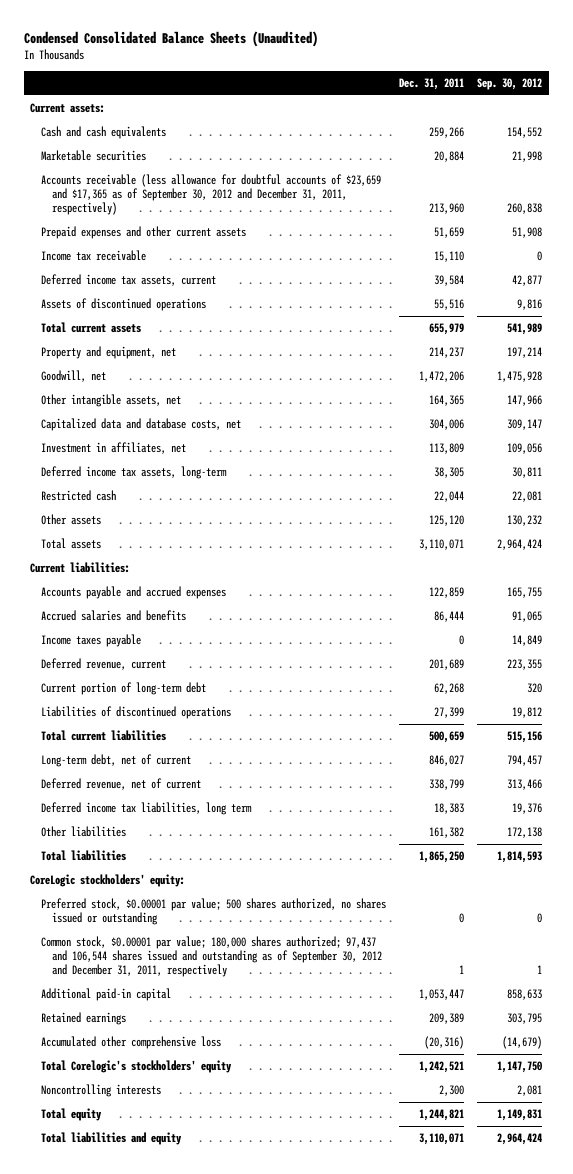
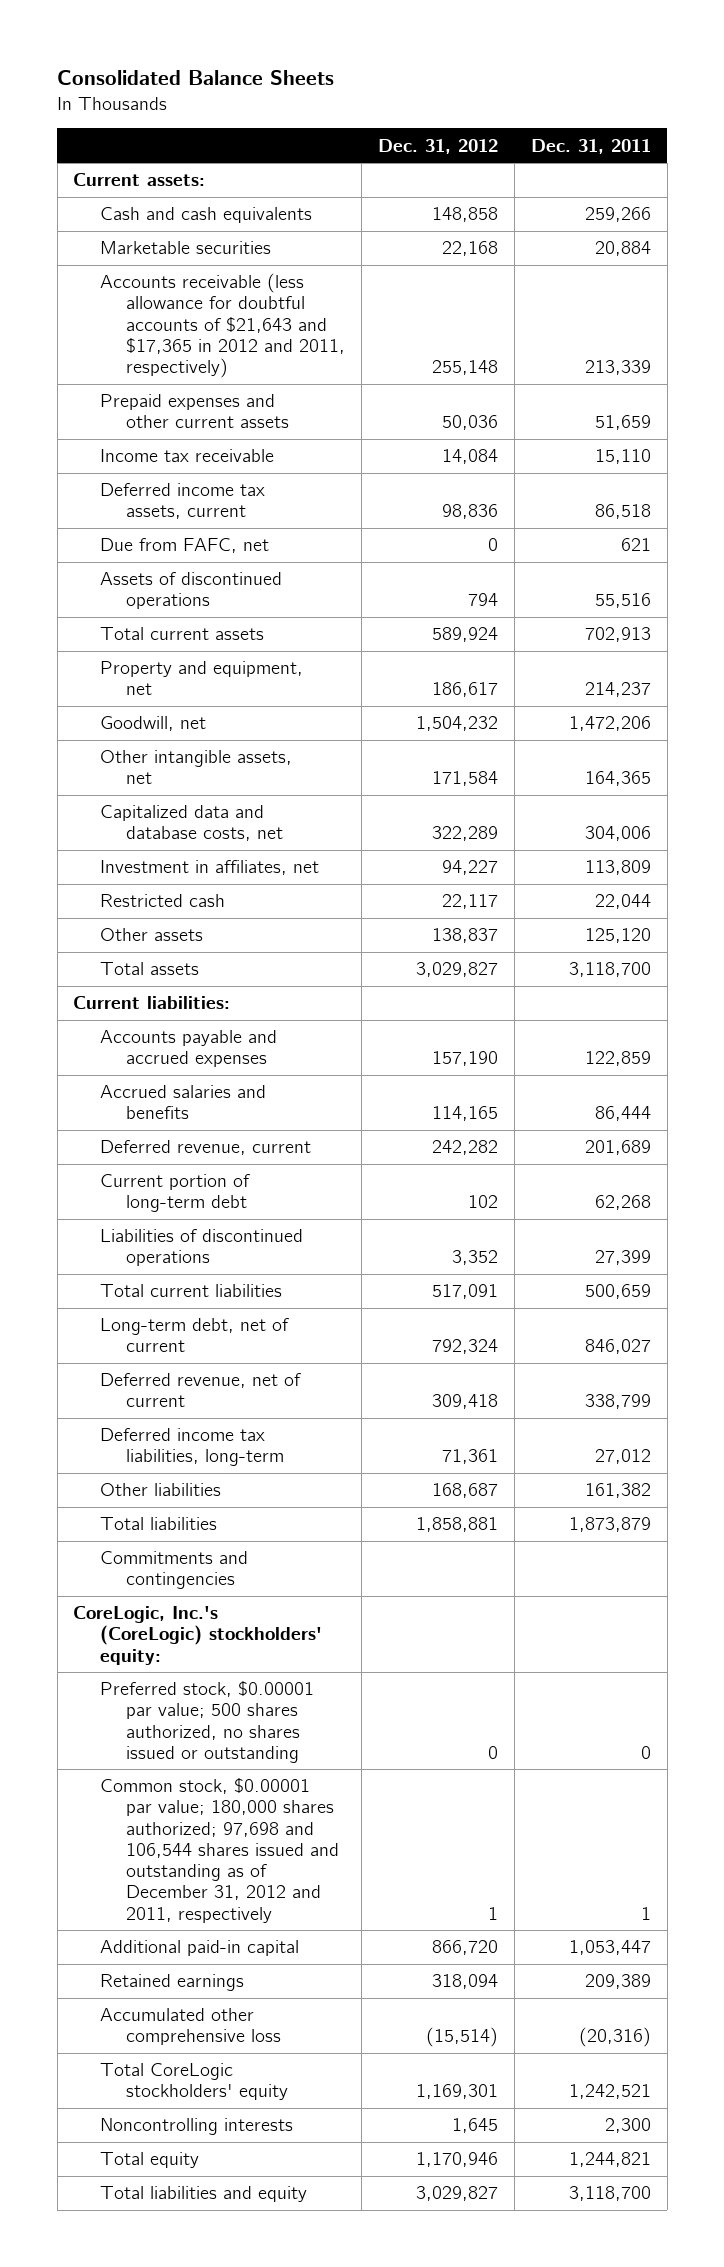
[23,30,318,47] Condensed Consolidated Balance Sheets (Unaudited) -> [57,70,335,86] Consolidated Balance Sheets
[477,78,543,91] Sep. 30, 2012 -> none
none -> [377,138,498,154] Dec. 31, 2012
[40,174,381,216] Accounts receivable (less allowance for doubtful accounts of $23,659 and $17,365 as of September 30, 2012 and December 31, 2011, respectively) -> [99,273,346,379] Accounts receivable (less allowance for doubtful accounts of $21,643 and $17,365 in 2012 and 2011, respectively)
[429,203,465,215] 213,960 -> [584,360,651,376] 213,339
[434,275,465,287] 39,584 -> [594,504,651,520] 86,518
none -> [99,538,269,554] Due from FAFC, net
[429,323,465,336] 655,979 -> [584,627,651,643] 702,913
[40,466,227,480] Deferred income tax assets, long-term -> none
[419,539,465,551] 3,110,071 -> [568,962,651,978] 3,118,700
[40,634,141,648] Income taxes payable -> none
[40,802,252,816] Deferred income tax liabilities, long term -> [99,1428,285,1467] Deferred income tax liabilities, long-term
[434,803,465,815] 18,383 -> [594,1449,651,1465] 27,012
[419,851,465,864] 1,865,250 -> [568,1517,651,1533] 1,873,879
none -> [99,1551,248,1590] Commitments and contingencies
[30,874,186,888] CoreLogic stockholders' equity: -> [73,1606,322,1665] CoreLogic, Inc.'s (CoreLogic) stockholders' equity:
[40,936,382,978] Common stock, $0.00001 par value; 180,000 shares authorized; 97,437 and 106,544 shares issued and outstanding as of September 30, 2012 and December 31, 2011, respectively -> [99,1778,340,1923] Common stock, $0.00001 par value; 180,000 shares authorized; 97,698 and 106,544 shares issued and outstanding as of December 31, 2012 and 2011, respectively
[40,1060,232,1074] Total Corelogic's stockholders' equity -> [99,2063,289,2101] Total CoreLogic stockholders' equity
[419,1133,465,1146] 3,110,071 -> [568,2186,651,2202] 3,118,700

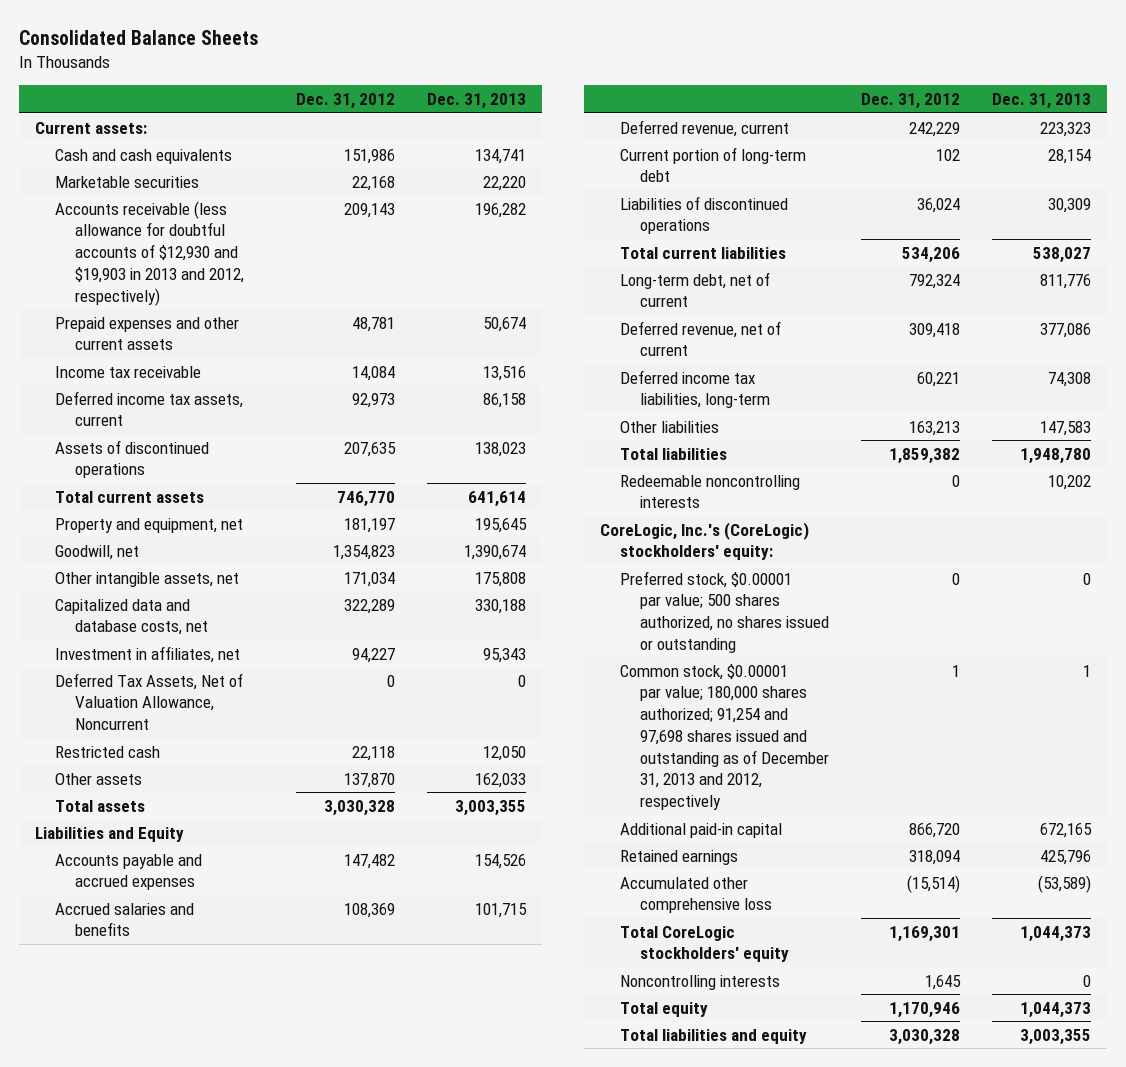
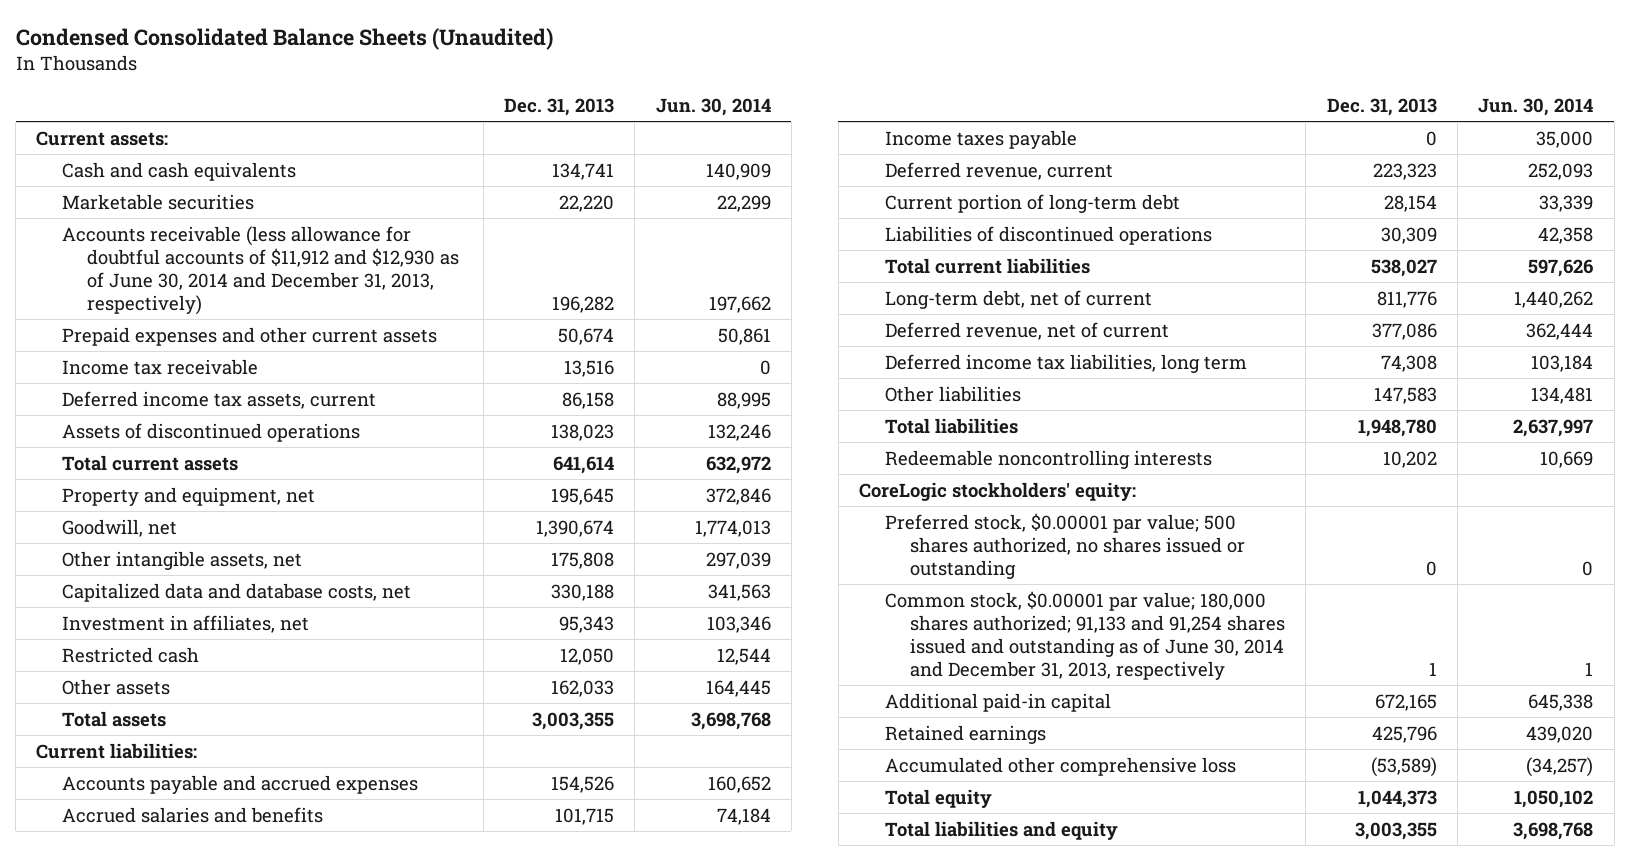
[19,30,259,46] Consolidated Balance Sheets -> [15,27,553,50] Condensed Consolidated Balance Sheets (Unaudited)
[296,92,396,109] Dec. 31, 2012 -> none
none -> [655,97,771,116] Jun. 30, 2014
[55,200,245,306] Accounts receivable (less allowance for doubtful accounts of $12,930 and $19,903 in 2013 and 2012, respectively) -> [61,225,460,315] Accounts receivable (less allowance for doubtful accounts of $11,912 and $12,930 as of June 30, 2014 and December 31, 2013, respectively)
[55,672,244,731] Deferred Tax Assets, Net of Valuation Allowance, Noncurrent -> none
[34,826,184,842] Liabilities and Equity -> none
none -> [36,742,198,759] Current liabilities:
none -> [884,129,1077,149] Income taxes payable
[620,369,771,409] Deferred income tax liabilities, long-term -> [884,353,1247,373] Deferred income tax liabilities, long term
[600,521,810,561] CoreLogic, Inc.'s (CoreLogic) stockholders' equity: -> [859,481,1137,501] CoreLogic stockholders' equity:
[620,663,830,811] Common stock, $0.00001 par value; 180,000 shares authorized; 91,254 and 97,698 shares issued and outstanding as of December 31, 2013 and 2012, respectively -> [884,590,1285,680] Common stock, $0.00001 par value; 180,000 shares authorized; 91,133 and 91,254 shares issued and outstanding as of June 30, 2014 and December 31, 2013, respectively
[620,925,790,963] Total CoreLogic stockholders' equity -> none
[620,974,781,990] Noncontrolling interests -> none

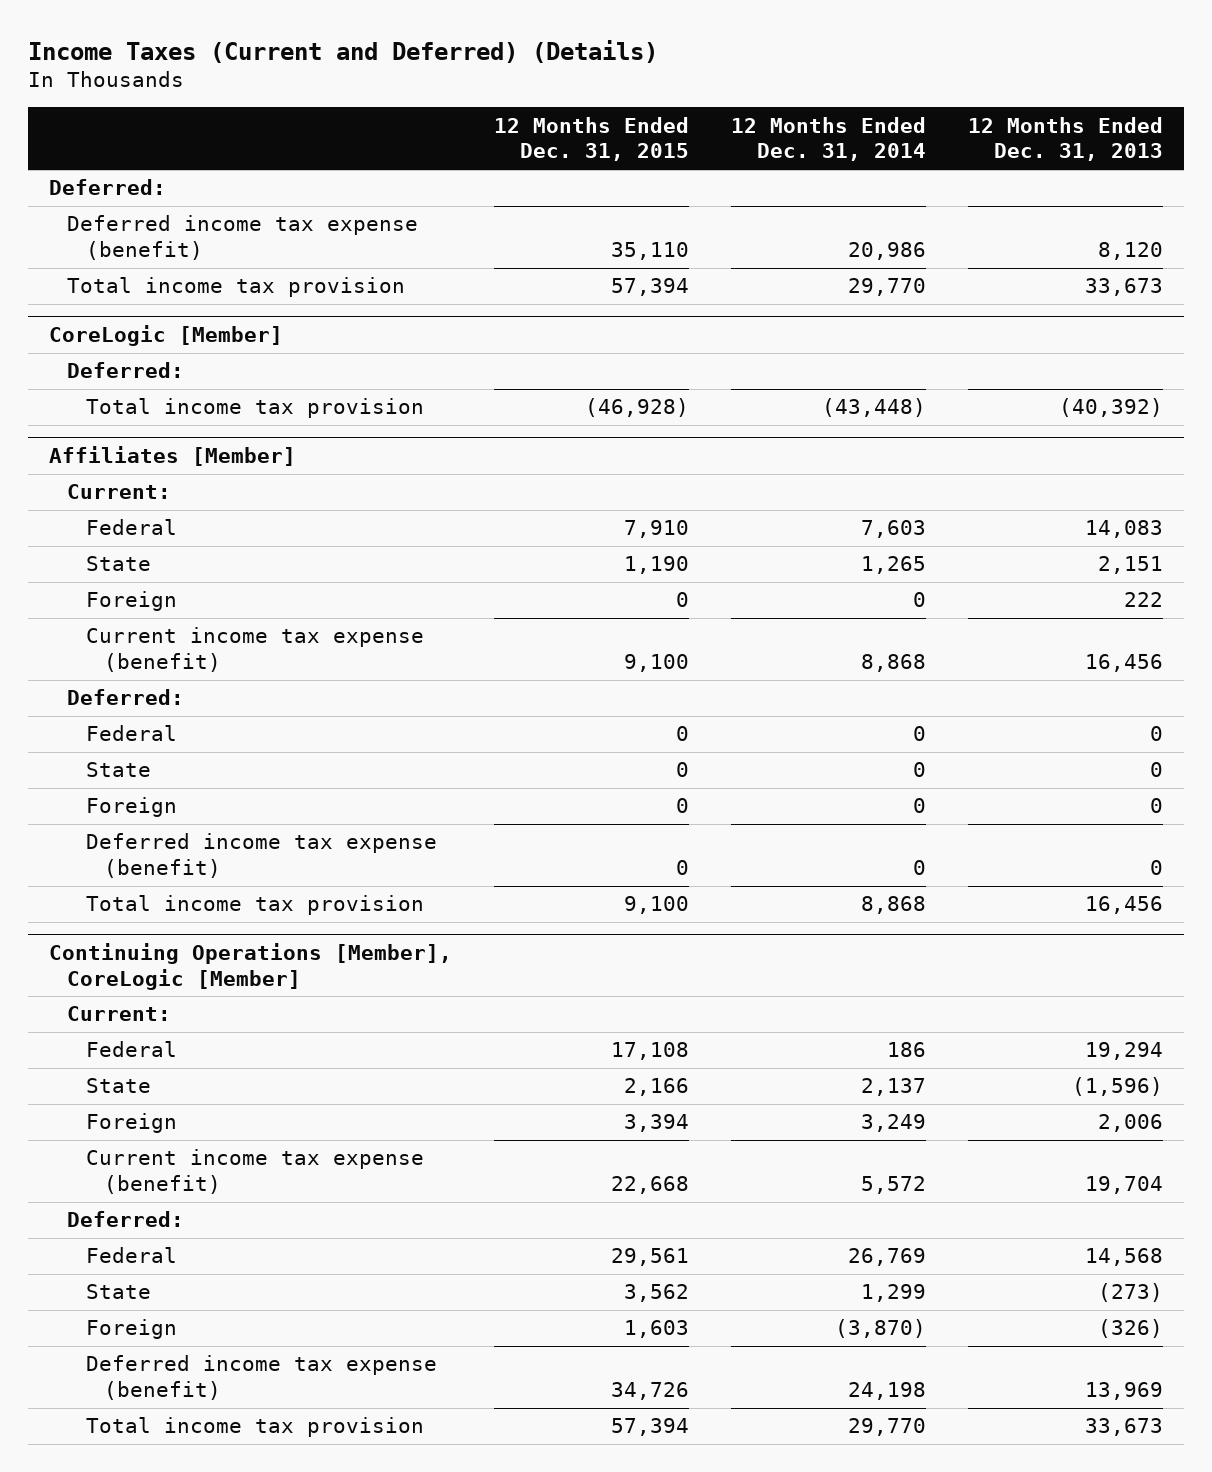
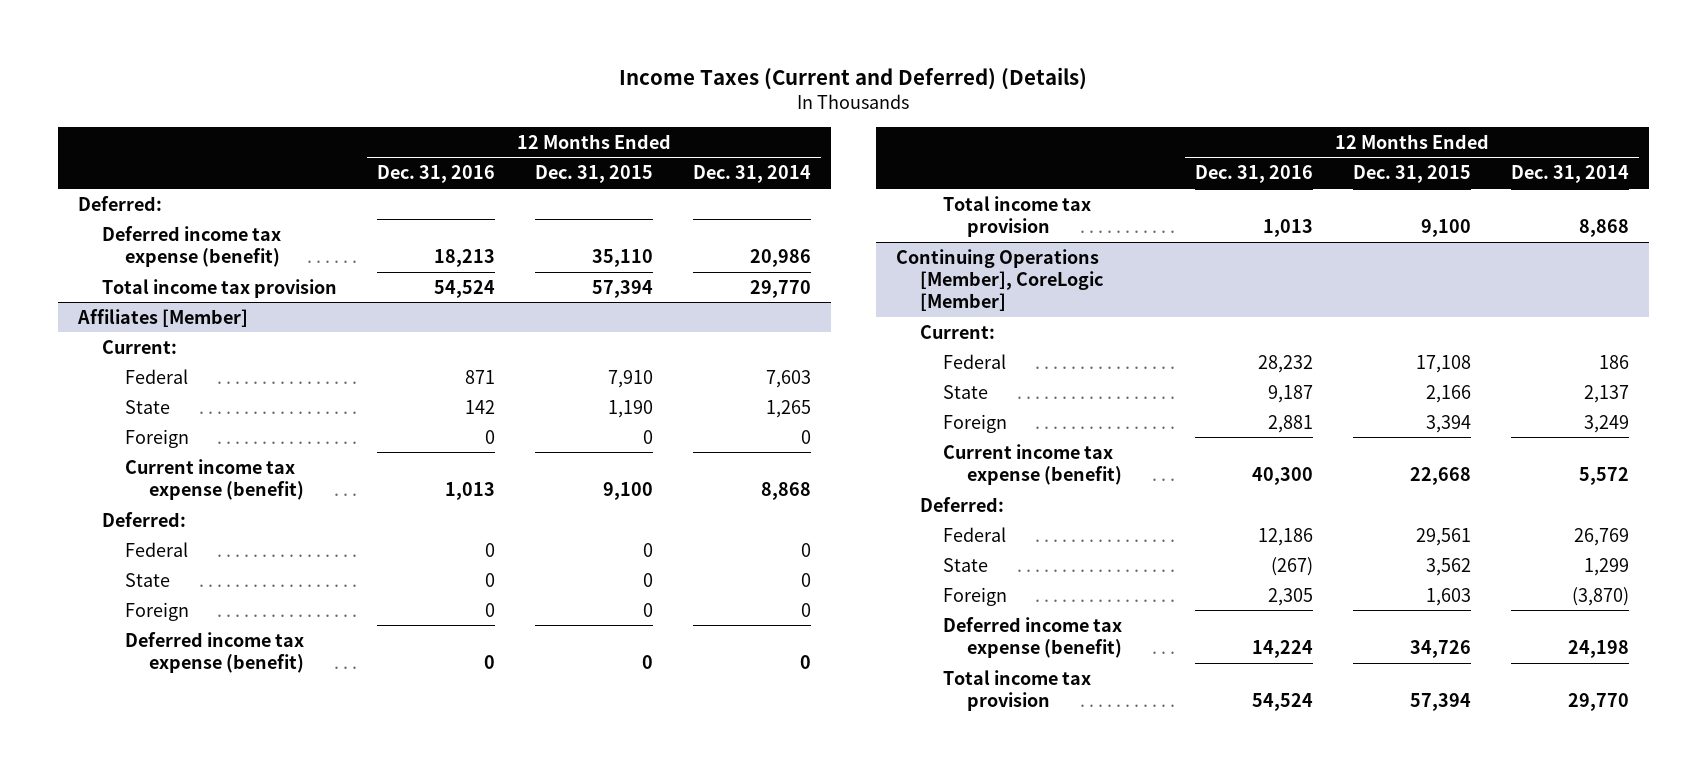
[968,116,1164,162] 12 Months Ended Dec. 31, 2013 -> none
none -> [376,165,495,184] Dec. 31, 2016
[49,325,284,347] CoreLogic [Member] -> none
[67,362,185,379] Deferred: -> none
[85,398,424,419] Total income tax provision -> none

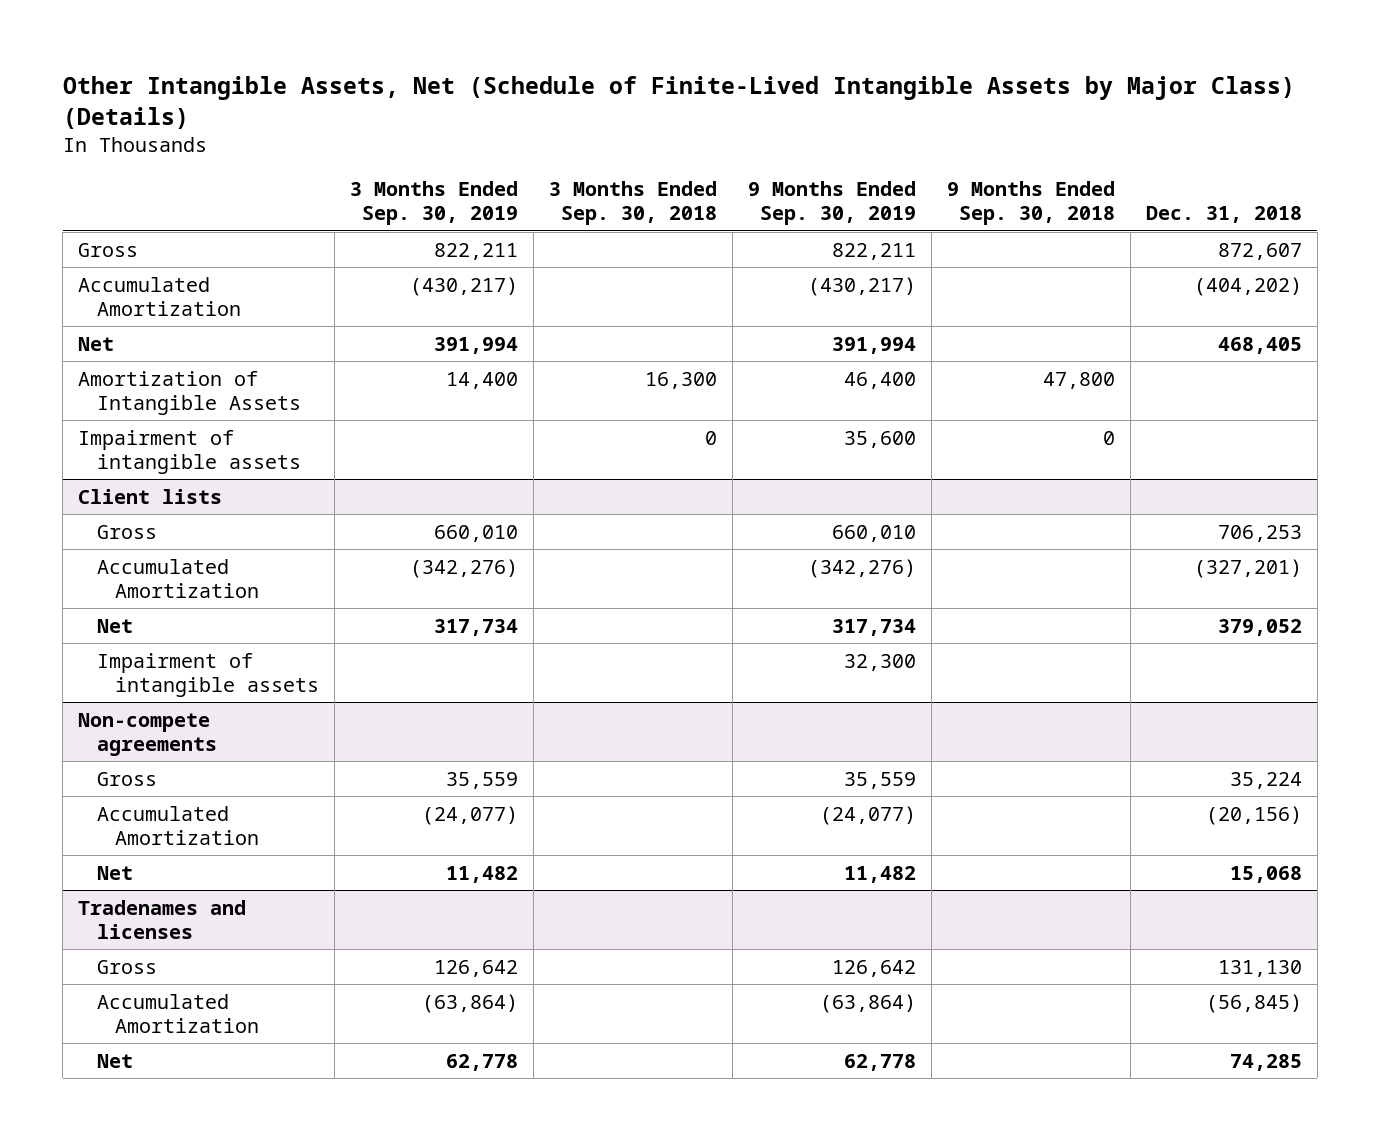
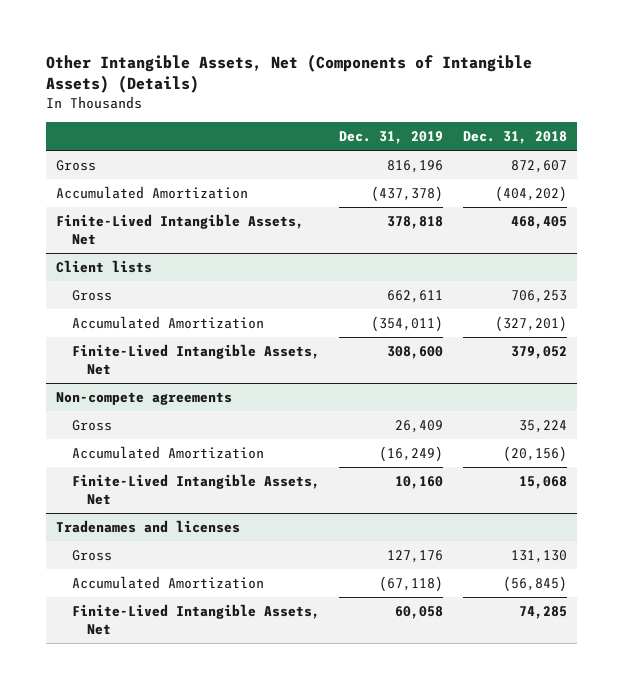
[62,75,1295,129] Other Intangible Assets, Net (Schedule of Finite-Lived Intangible Assets by Major Class) (Details) -> [45,53,532,94] Other Intangible Assets, Net (Components of Intangible Assets) (Details)
[350,181,519,226] 3 Months Ended Sep. 30, 2019 -> none
[549,181,718,226] 3 Months Ended Sep. 30, 2018 -> none
[747,181,916,226] 9 Months Ended Sep. 30, 2019 -> none
[946,181,1115,226] 9 Months Ended Sep. 30, 2018 -> none
none -> [339,131,444,145] Dec. 31, 2019
[78,370,301,415] Amortization of Intangible Assets -> none
[78,429,301,474] Impairment of intangible assets -> none
[78,336,115,351] Net -> [55,214,304,246] Finite-Lived Intangible Assets, Net
[96,652,320,697] Impairment of intangible assets -> none
[96,618,133,633] Net -> [71,344,320,376] Finite-Lived Intangible Assets, Net
[96,865,133,880] Net -> [71,474,320,506] Finite-Lived Intangible Assets, Net
[96,1053,133,1068] Net -> [71,604,320,636] Finite-Lived Intangible Assets, Net

